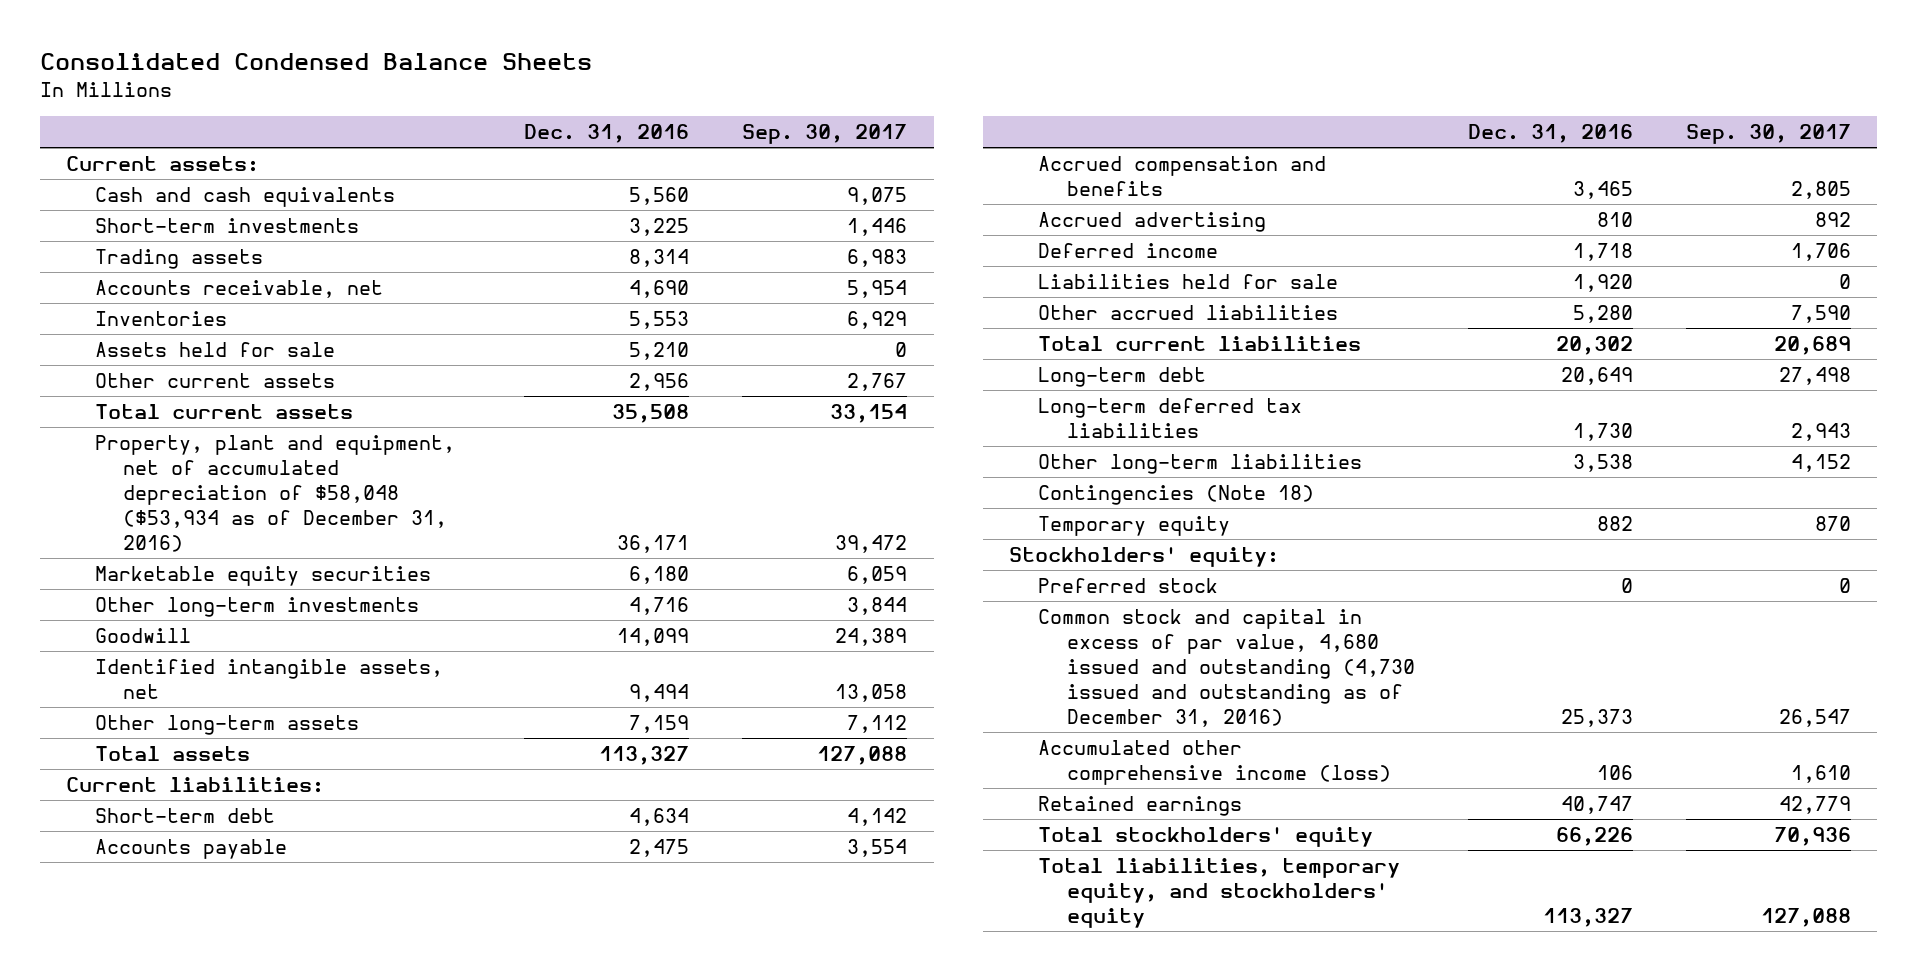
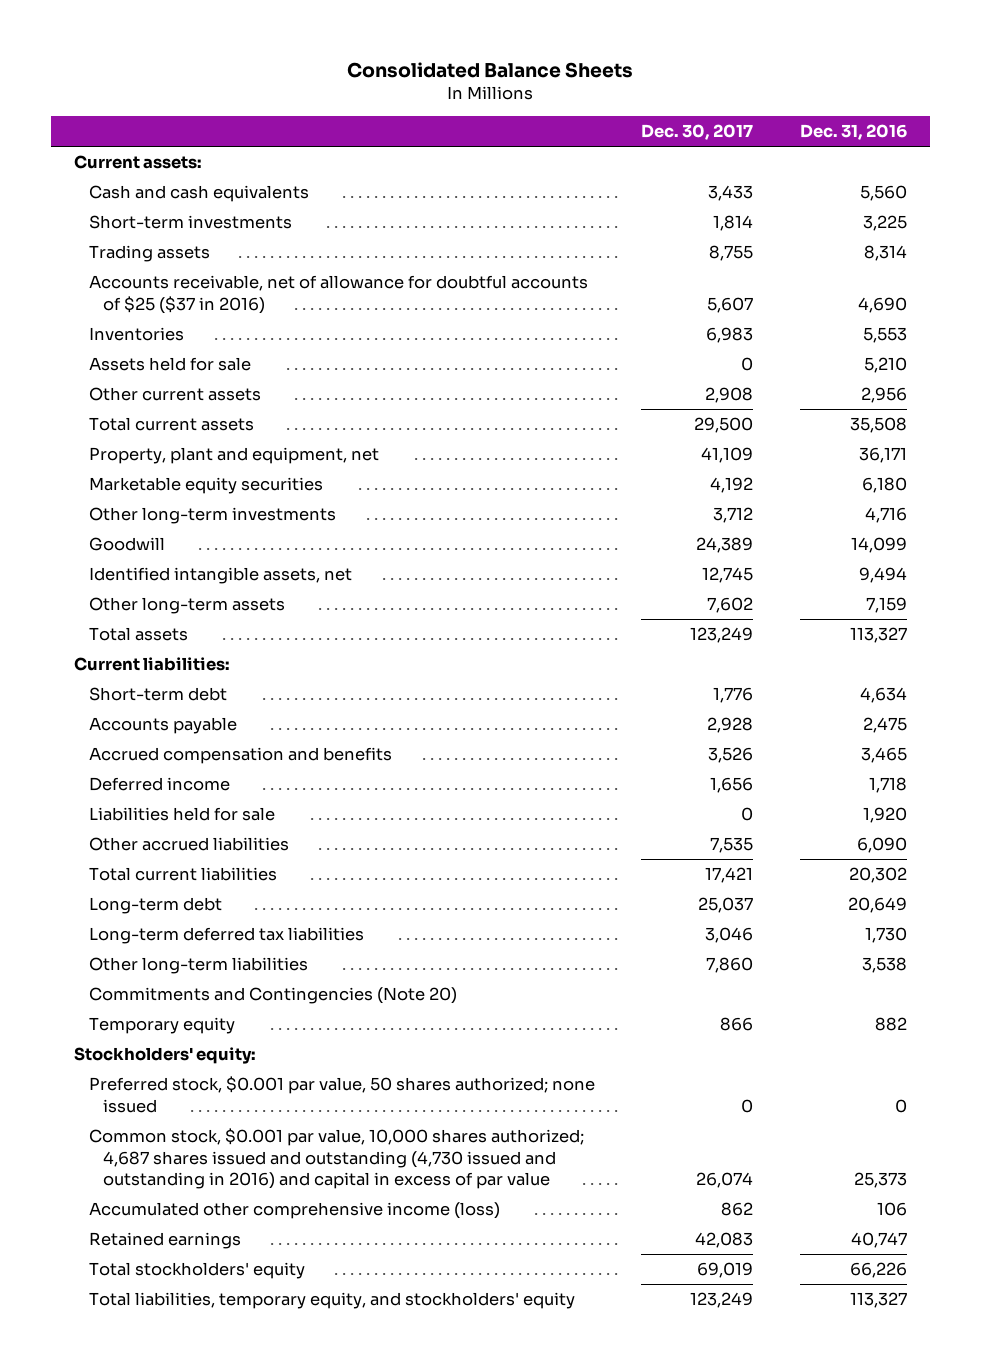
[39,53,592,71] Consolidated Condensed Balance Sheets -> [347,61,634,78] Consolidated Balance Sheets
[742,124,908,145] Sep. 30, 2017 -> none
none -> [641,123,754,140] Dec. 30, 2017
[94,279,383,298] Accounts receivable, net -> [88,275,588,314] Accounts receivable, net of allowance for doubtful accounts of $25 ($37 in 2016)
[94,434,455,553] Property, plant and equipment, net of accumulated depreciation of $58,048 ($53,934 as of December 31, 2016) -> [88,447,379,465] Property, plant and equipment, net
[1038,211,1267,232] Accrued advertising -> none
[1572,304,1633,323] 5,280 -> [856,837,907,854] 6,090
[1038,484,1315,505] Contingencies (Note 18) -> [88,987,457,1005] Commitments and Contingencies (Note 20)
[1038,577,1219,593] Preferred stock -> [88,1076,595,1113] Preferred stock, $0.001 par value, 50 shares authorized; none issued
[1038,608,1415,728] Common stock and capital in excess of par value, 4,680 issued and outstanding (4,730 issued and outstanding as of December 31, 2016) -> [88,1128,584,1190] Common stock, $0.001 par value, 10,000 shares authorized; 4,687 shares issued and outstanding (4,730 issued and outstanding in 2016) and capital in excess of par value

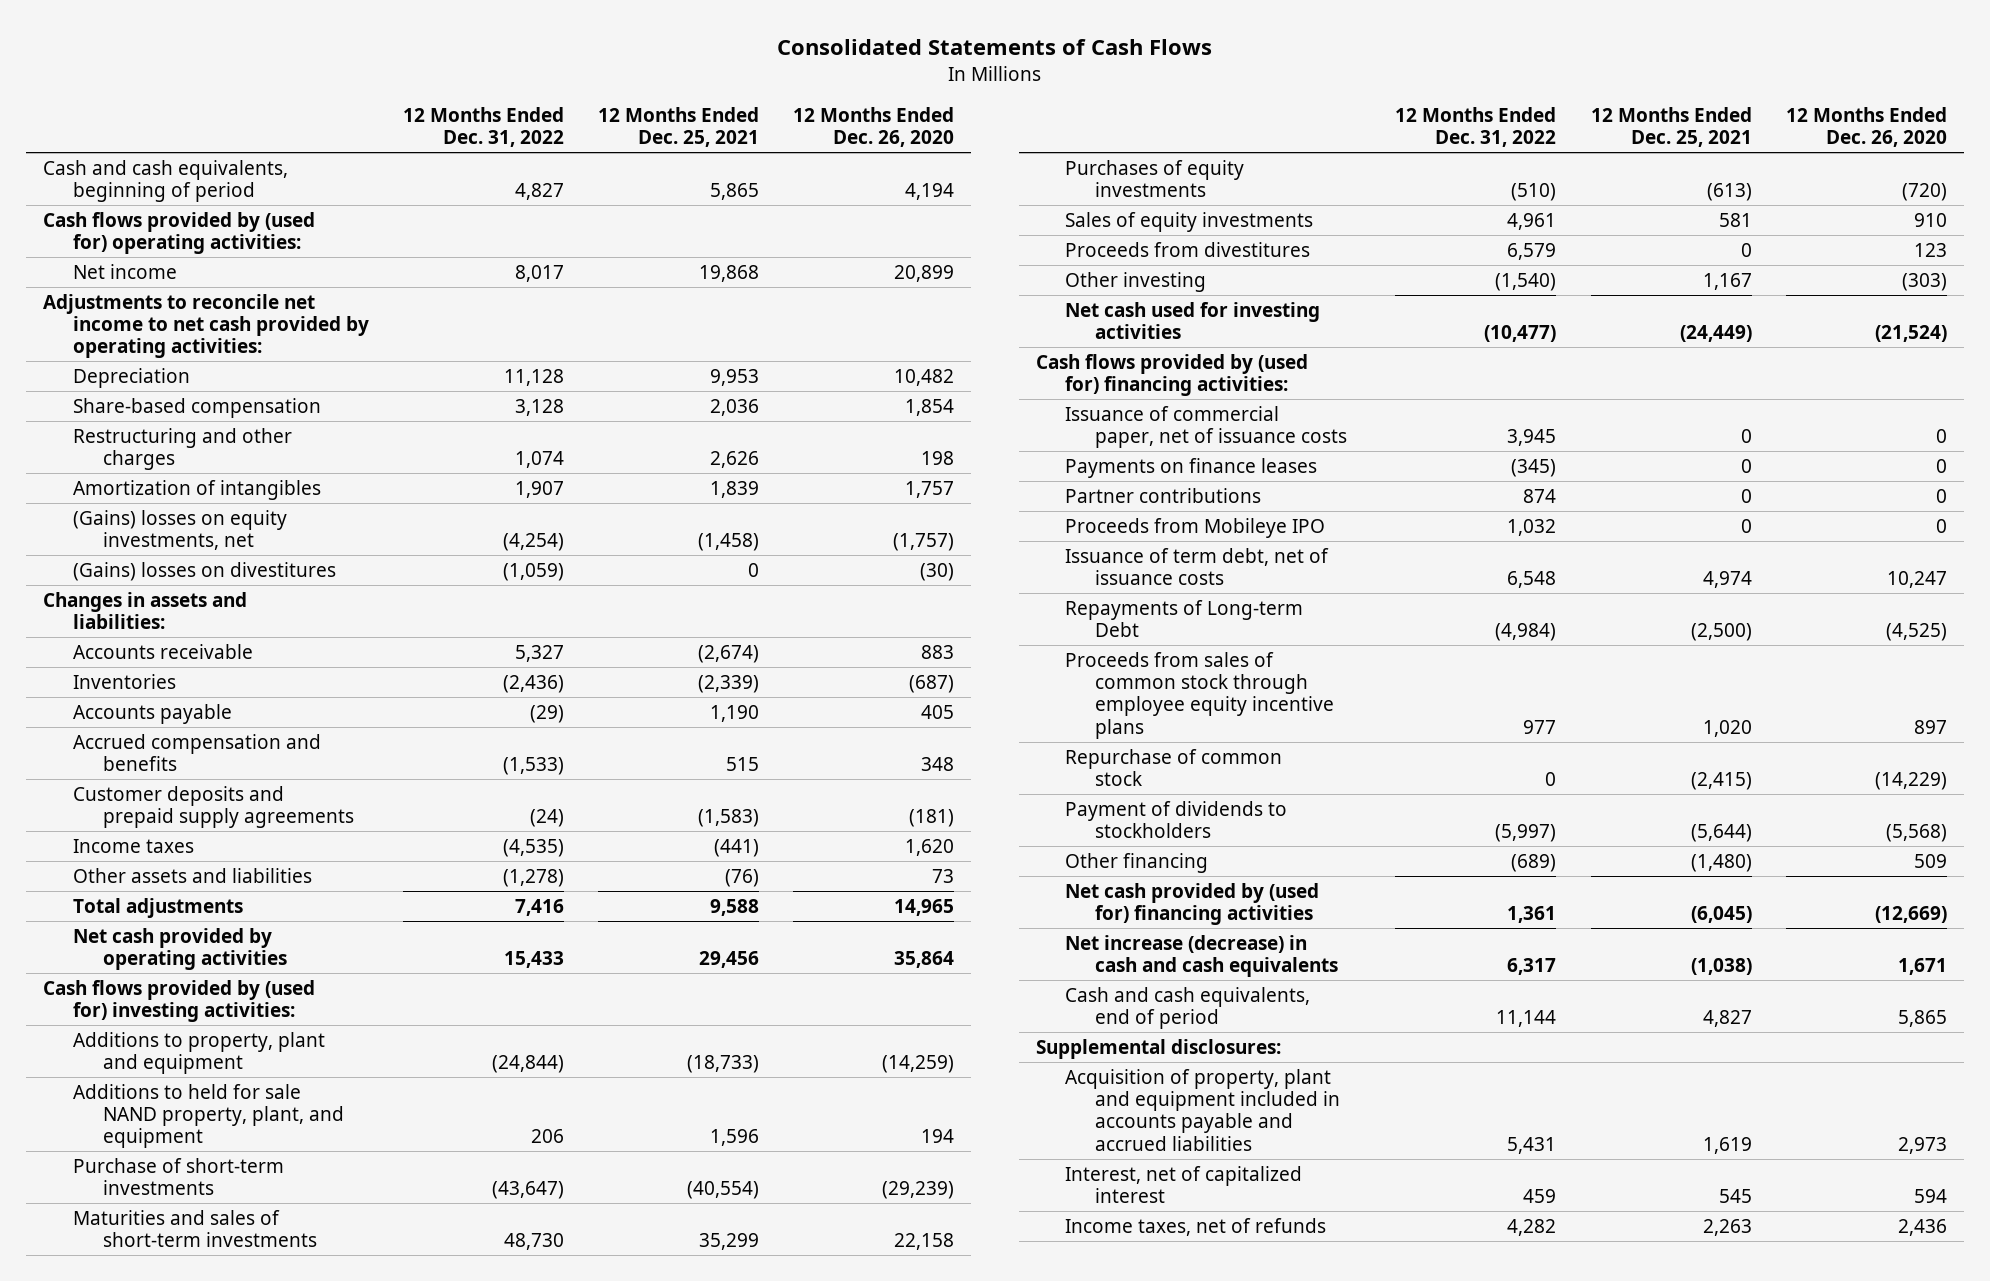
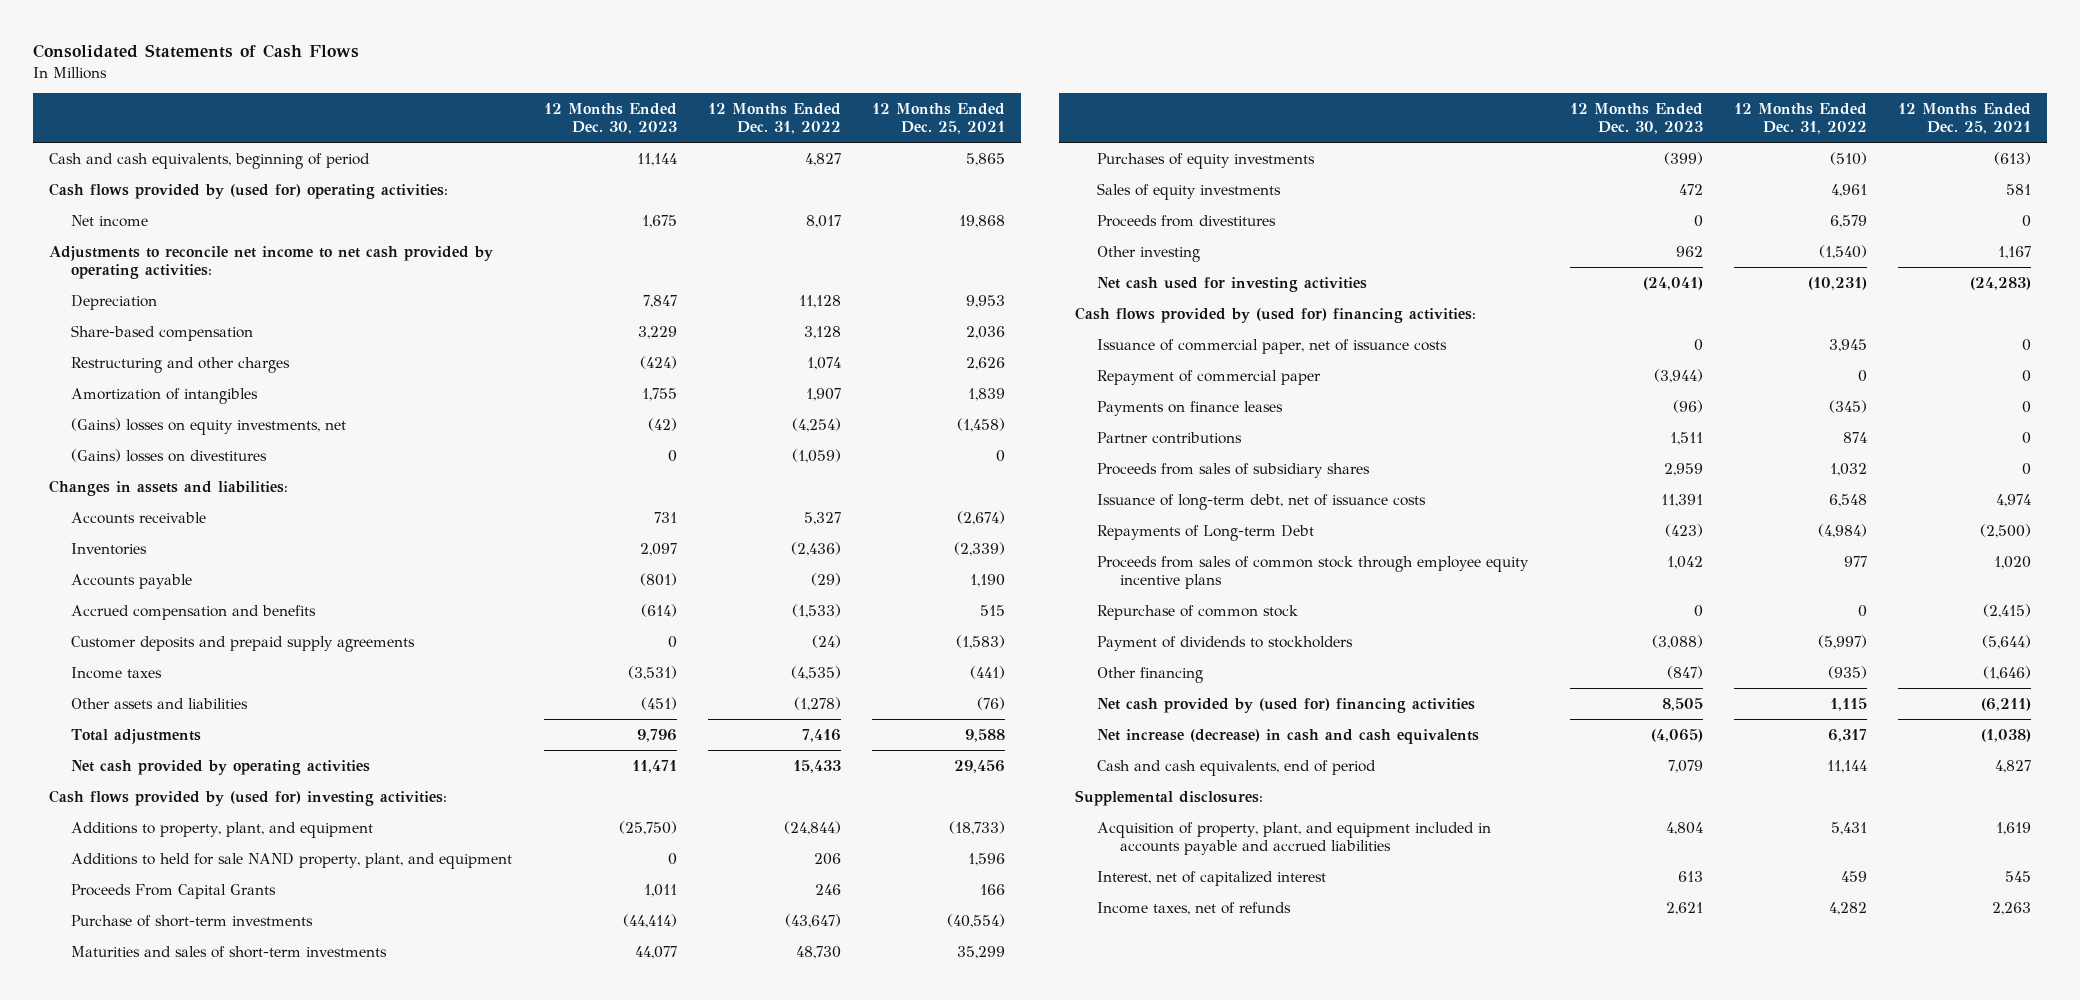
[793,106,955,147] 12 Months Ended Dec. 26, 2020 -> none
none -> [543,102,677,135] 12 Months Ended Dec. 30, 2023
[72,1031,325,1075] Additions to property, plant and equipment -> [71,821,374,838] Additions to property, plant, and equipment
none -> [71,883,277,899] Proceeds From Capital Grants
[1484,325,1557,343] (10,477) -> [1807,276,1867,290] (10,231)
[1679,325,1752,343] (24,449) -> [1970,276,2032,290] (24,283)
none -> [1097,369,1322,385] Repayment of commercial paper
[1065,517,1326,538] Proceeds from Mobileye IPO -> [1097,462,1371,478] Proceeds from sales of subsidiary shares
[1065,547,1330,586] Issuance of term debt, net of issuance costs -> [1097,493,1427,510] Issuance of long-term debt, net of issuance costs
[1511,853,1557,872] (689) -> [1827,665,1867,679] (935)
[1690,853,1752,872] (1,480) -> [1983,665,2032,680] (1,646)
[1507,906,1557,924] 1,361 -> [1829,697,1867,711] 1,115
[1690,906,1752,924] (6,045) -> [1981,697,2032,711] (6,211)
[1065,1068,1341,1151] Acquisition of property, plant and equipment included in accounts payable and accrued liabilities -> [1097,821,1492,856] Acquisition of property, plant, and equipment included in accounts payable and accrued liabilities

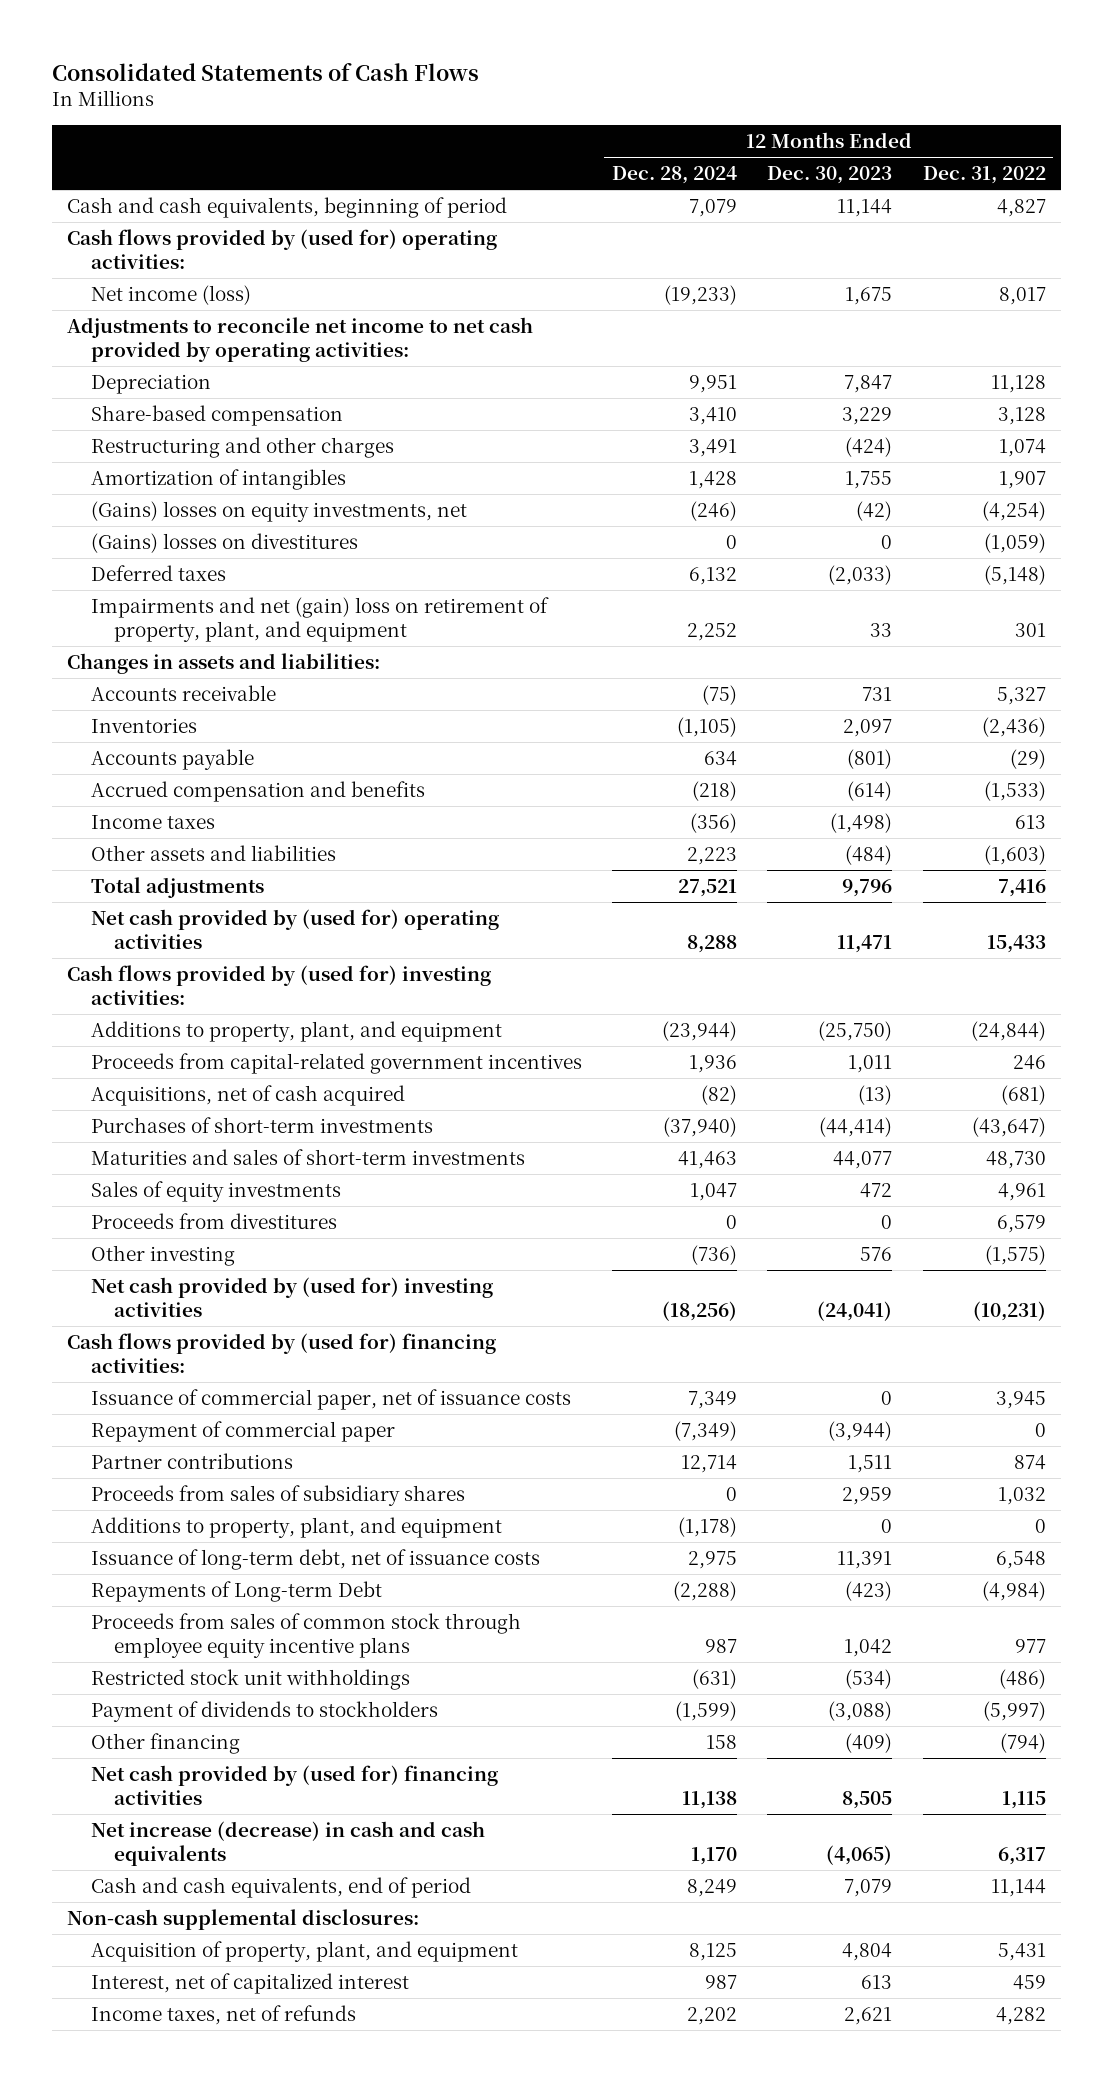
[872,102,1006,135] 12 Months Ended Dec. 25, 2021 -> none
none -> [611,166,737,185] Dec. 28, 2024
[71,214,149,227] Net income -> [90,284,251,305] Net income (loss)
none -> [90,564,226,581] Deferred taxes
none -> [90,596,549,642] Impairments and net (gain) loss on retirement of property, plant, and equipment
[71,635,416,652] Customer deposits and prepaid supply agreements -> none
[627,665,677,680] (3,531) -> [830,812,893,833] (1,498)
[790,665,841,680] (4,535) -> [1014,814,1046,829] 613
[640,696,677,710] (451) -> [845,844,893,865] (484)
[793,696,841,711] (1,278) -> [983,844,1046,865] (1,603)
[71,759,371,775] Net cash provided by operating activities -> [90,908,499,949] Net cash provided by (used for) operating activities
[71,852,513,869] Additions to held for sale NAND property, plant, and equipment -> none
[71,883,277,899] Proceeds From Capital Grants -> [90,1052,582,1074] Proceeds from capital-related government incentives
none -> [90,1084,405,1106] Acquisitions, net of cash acquired
[71,914,314,927] Purchase of short-term investments -> [90,1116,433,1133] Purchases of short-term investments
[1097,152,1316,169] Purchases of equity investments -> none
[1675,245,1703,257] 962 -> [860,1246,893,1261] 576
[1818,244,1867,259] (1,540) -> [984,1244,1046,1265] (1,575)
[1097,276,1368,292] Net cash used for investing activities -> [90,1276,493,1317] Net cash provided by (used for) investing activities
[1097,400,1284,416] Payments on finance leases -> none
none -> [90,1516,502,1538] Additions to property, plant, and equipment
[1097,604,1299,620] Repurchase of common stock -> none
none -> [90,1668,410,1690] Restricted stock unit withholdings
[1666,665,1703,679] (847) -> [845,1732,893,1753] (409)
[1827,665,1867,679] (935) -> [999,1732,1046,1753] (794)
[1074,789,1263,806] Supplemental disclosures: -> [67,1908,420,1930] Non-cash supplemental disclosures:
[1097,821,1492,856] Acquisition of property, plant, and equipment included in accounts payable and accrued liabilities -> [90,1940,518,1962] Acquisition of property, plant, and equipment

